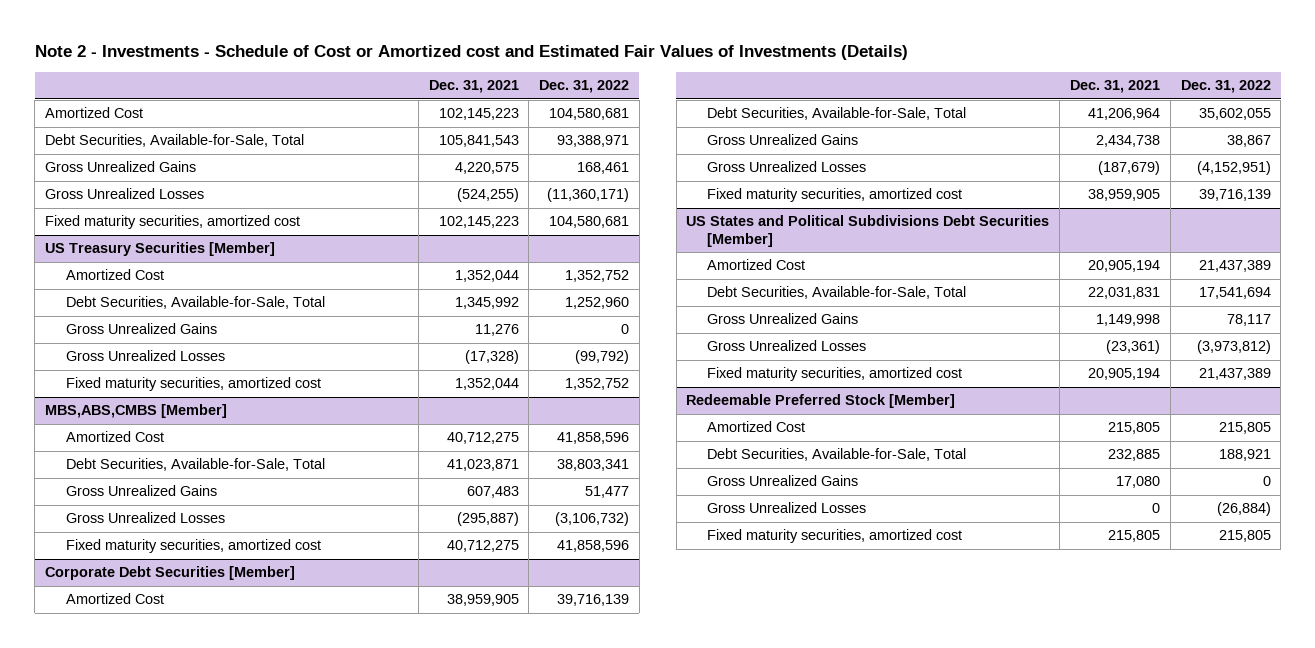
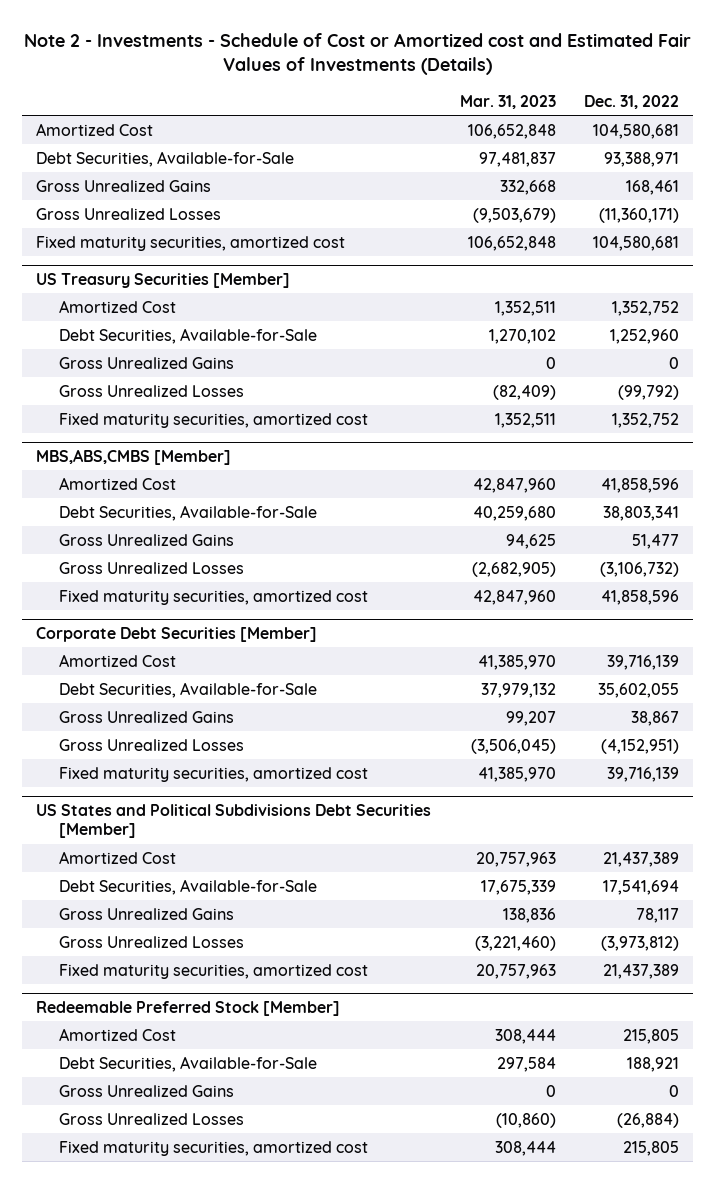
[428,80,519,94] Dec. 31, 2021 -> none
none -> [459,94,556,109] Mar. 31, 2023
[44,134,304,148] Debt Securities, Available-for-Sale, Total -> [36,150,295,167] Debt Securities, Available-for-Sale
[65,296,325,310] Debt Securities, Available-for-Sale, Total -> [58,327,317,344] Debt Securities, Available-for-Sale
[65,458,325,472] Debt Securities, Available-for-Sale, Total -> [58,504,317,521] Debt Securities, Available-for-Sale
[707,107,967,121] Debt Securities, Available-for-Sale, Total -> [58,681,317,698] Debt Securities, Available-for-Sale
[707,286,967,300] Debt Securities, Available-for-Sale, Total -> [58,878,317,895] Debt Securities, Available-for-Sale
[707,448,967,462] Debt Securities, Available-for-Sale, Total -> [58,1055,317,1072] Debt Securities, Available-for-Sale

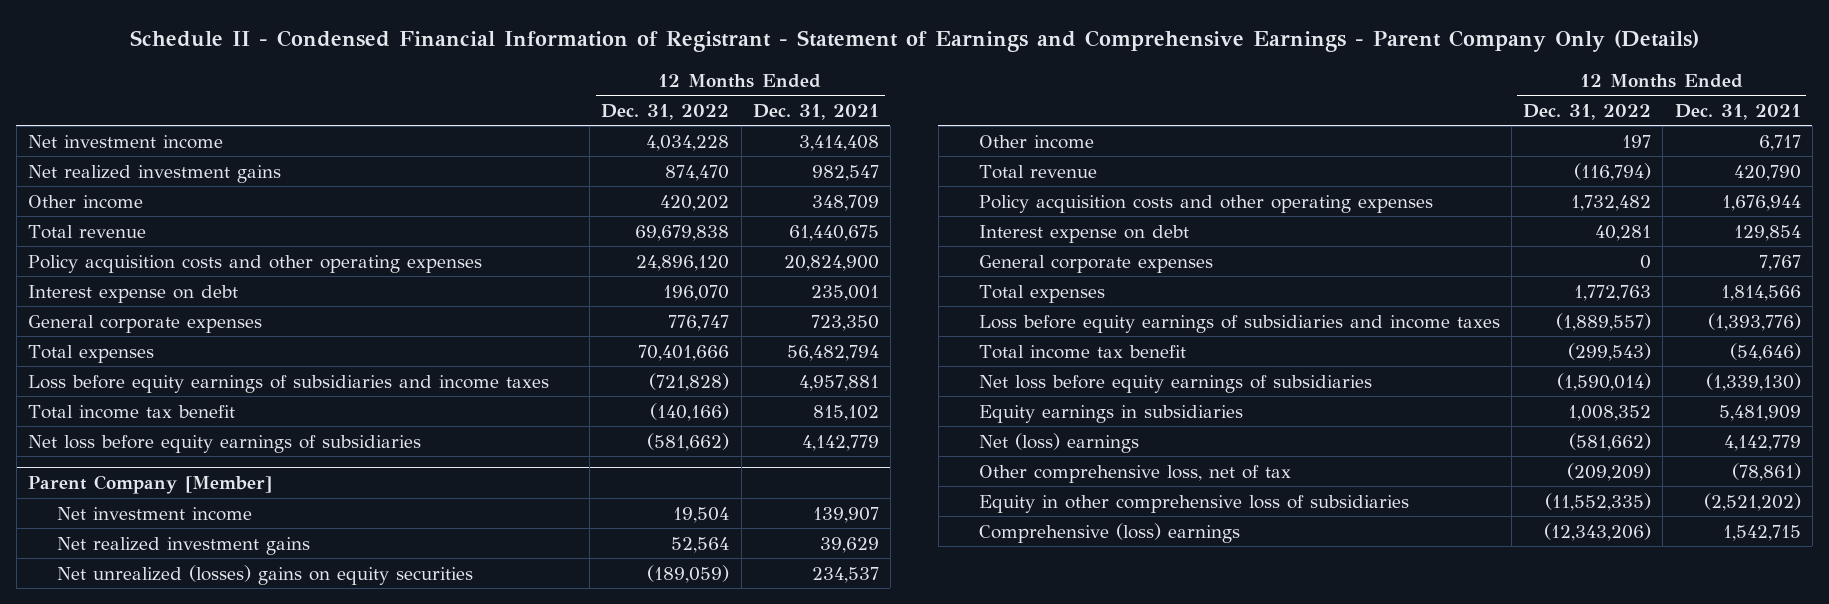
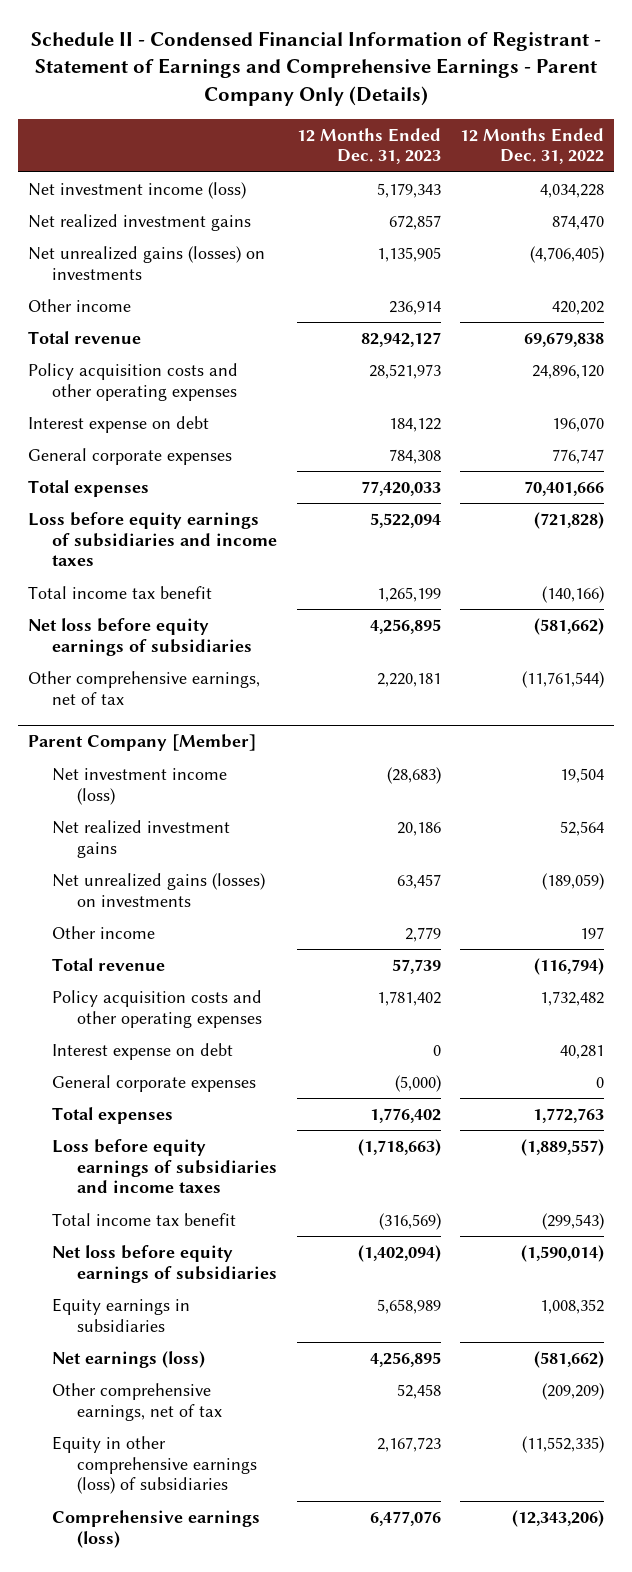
[752,103,879,120] Dec. 31, 2021 -> none
none -> [296,127,441,165] 12 Months Ended Dec. 31, 2023
[27,134,223,149] Net investment income -> [27,181,246,199] Net investment income (loss)
none -> [27,245,265,280] Net unrealized gains (losses) on investments
none -> [27,670,260,705] Other comprehensive earnings, net of tax
[56,506,252,521] Net investment income -> [52,767,228,805] Net investment income (loss)
[56,564,473,585] Net unrealized (losses) gains on equity securities -> [52,872,266,907] Net unrealized gains (losses) on investments
[978,432,1139,453] Net (loss) earnings -> [52,1350,206,1368] Net earnings (loss)
[978,464,1291,483] Other comprehensive loss, net of tax -> [52,1382,222,1421] Other comprehensive earnings, net of tax
[978,494,1409,513] Equity in other comprehensive loss of subsidiaries -> [52,1435,257,1495] Equity in other comprehensive earnings (loss) of subsidiaries
[978,522,1240,543] Comprehensive (loss) earnings -> [52,1509,261,1548] Comprehensive earnings (loss)

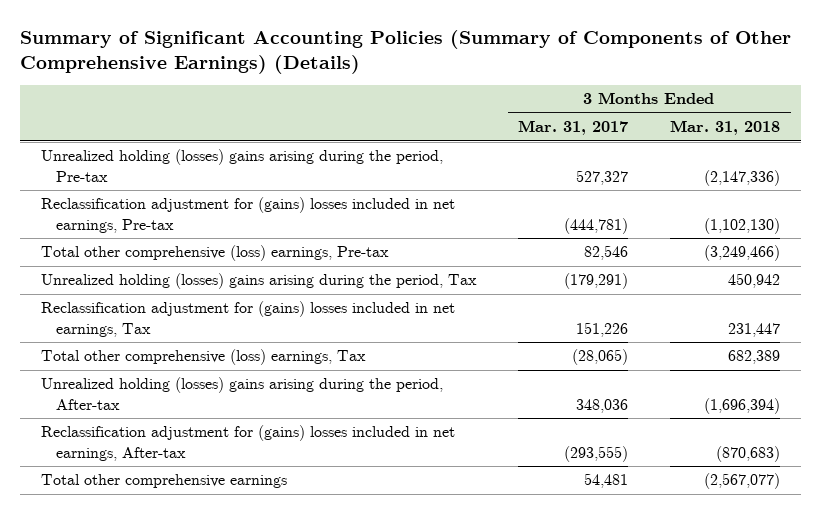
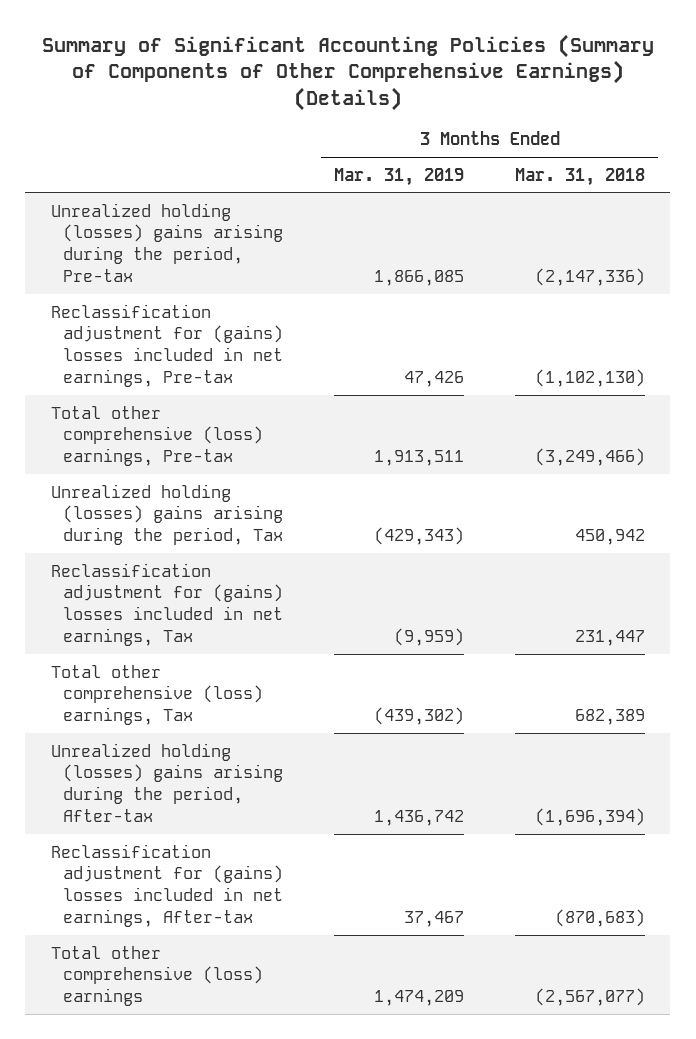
[518,120,629,136] Mar. 31, 2017 -> none
none -> [334,167,465,186] Mar. 31, 2019
[40,474,287,489] Total other comprehensive earnings -> [50,945,264,1007] Total other comprehensive (loss) earnings

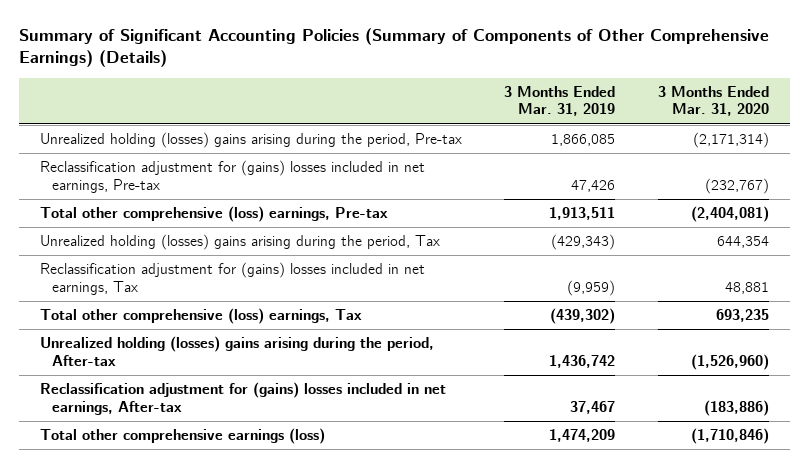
[514,167,645,186] Mar. 31, 2018 -> none
none -> [657,85,769,117] 3 Months Ended Mar. 31, 2020
[50,945,264,1007] Total other comprehensive (loss) earnings -> [39,428,325,445] Total other comprehensive earnings (loss)

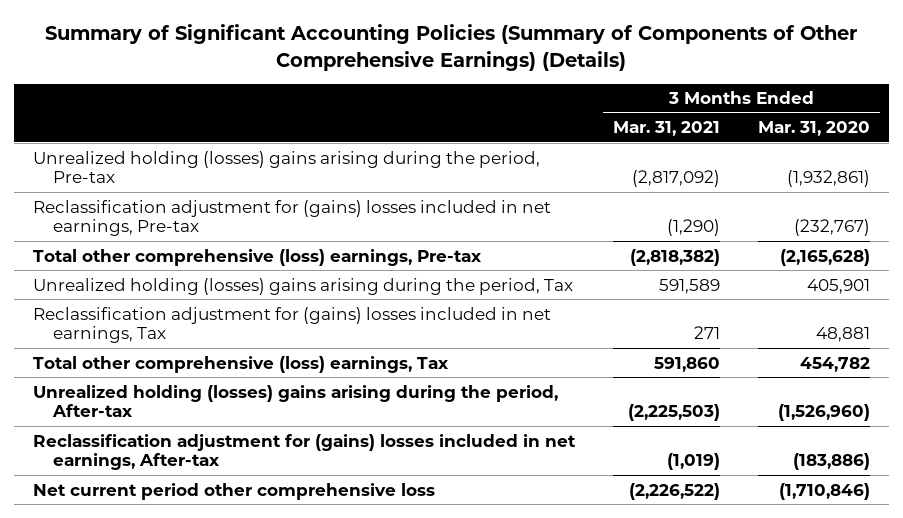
[504,85,616,117] 3 Months Ended Mar. 31, 2019 -> none
none -> [612,121,720,137] Mar. 31, 2021
[692,132,769,149] (2,171,314) -> [787,170,871,188] (1,932,861)
[690,206,769,223] (2,404,081) -> [780,248,871,266] (2,165,628)
[716,236,769,249] 644,354 -> [807,278,871,294] 405,901
[715,309,769,323] 693,235 -> [800,356,871,372] 454,782
[39,428,325,445] Total other comprehensive earnings (loss) -> [32,482,435,500] Net current period other comprehensive loss

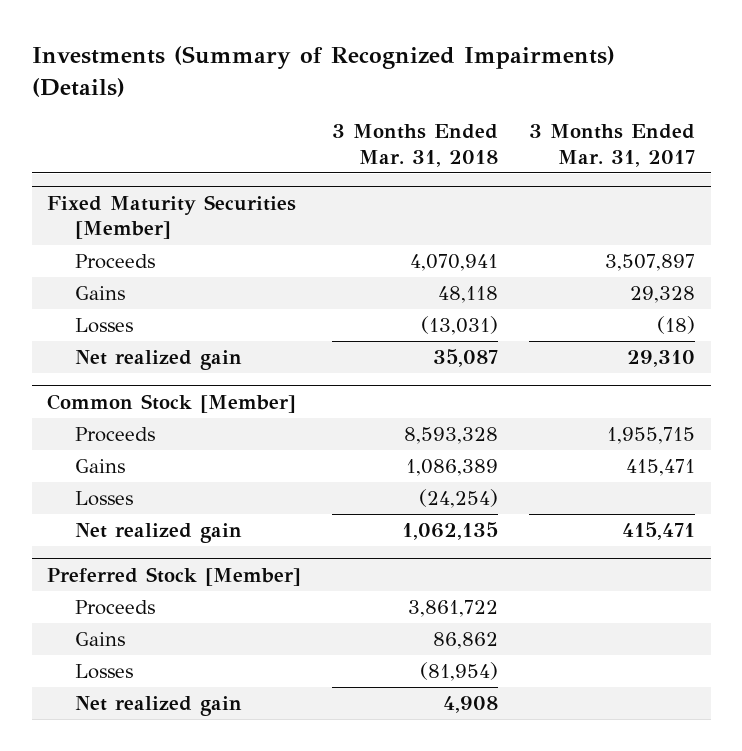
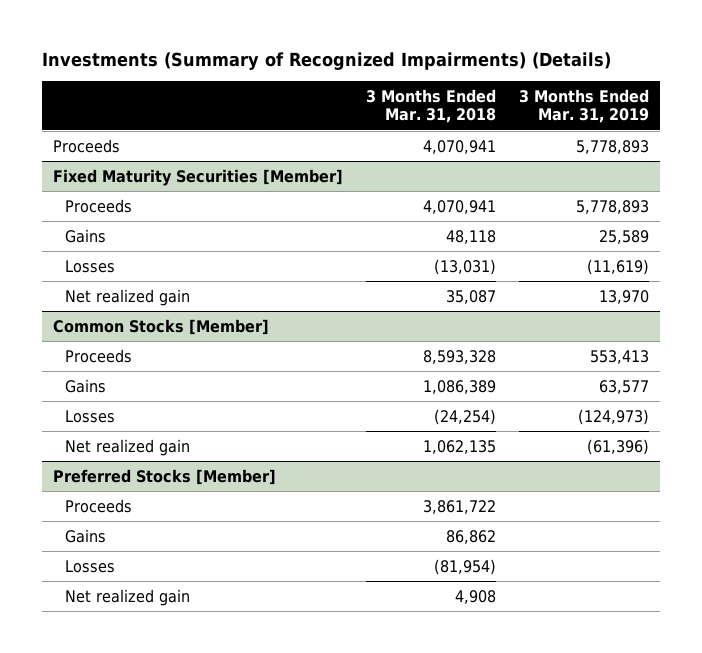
[529,124,696,167] 3 Months Ended Mar. 31, 2017 -> none
none -> [518,88,649,124] 3 Months Ended Mar. 31, 2019
none -> [53,138,121,153] Proceeds
[47,393,297,413] Common Stock [Member] -> [53,318,270,335] Common Stocks [Member]
[47,566,302,586] Preferred Stock [Member] -> [53,468,277,485] Preferred Stocks [Member]

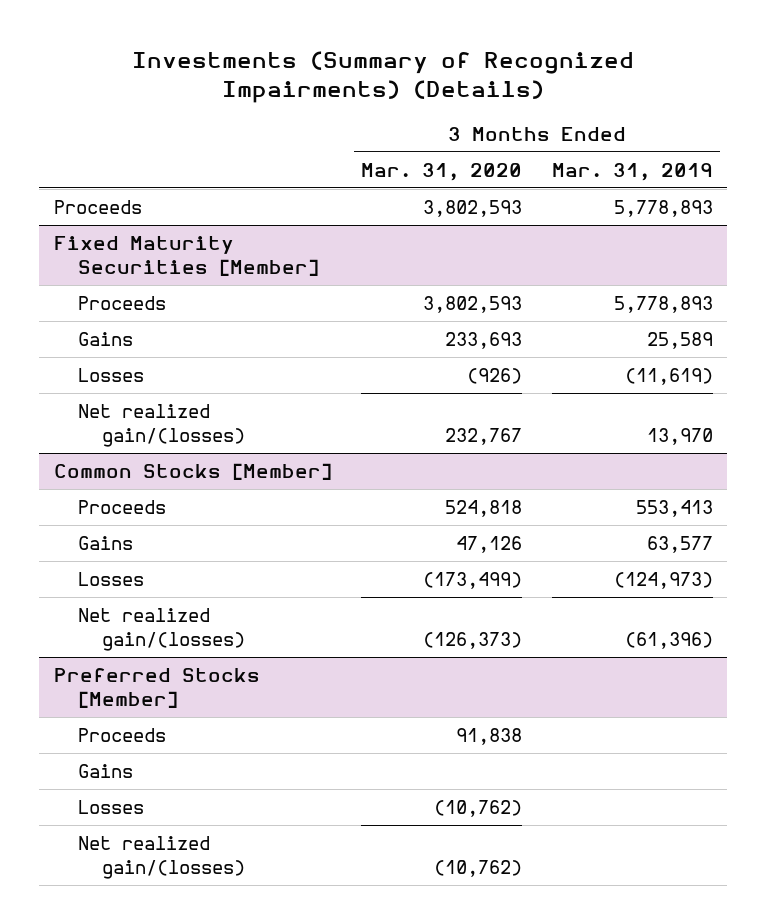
[366,88,497,124] 3 Months Ended Mar. 31, 2018 -> none
none -> [361,162,523,181] Mar. 31, 2020
[64,288,190,306] Net realized gain -> [77,404,245,448] Net realized gain/(losses)
[64,438,190,456] Net realized gain -> [77,608,245,652] Net realized gain/(losses)
[64,588,190,606] Net realized gain -> [77,836,245,880] Net realized gain/(losses)

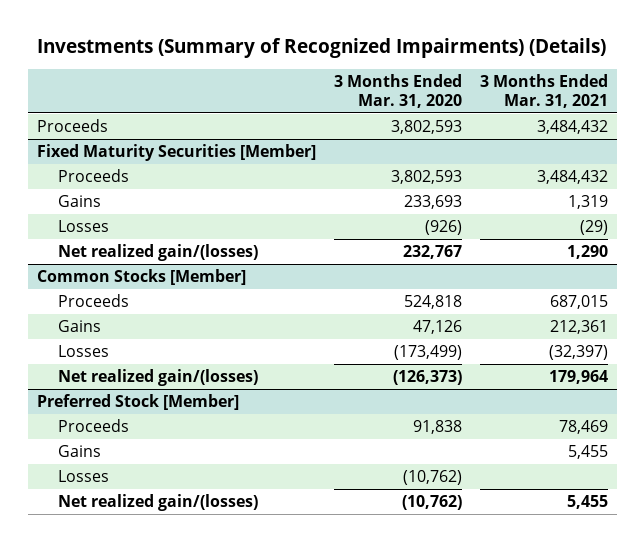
[551,162,713,181] Mar. 31, 2019 -> none
none -> [479,73,608,109] 3 Months Ended Mar. 31, 2021
[53,668,260,709] Preferred Stocks [Member] -> [36,394,239,411] Preferred Stock [Member]

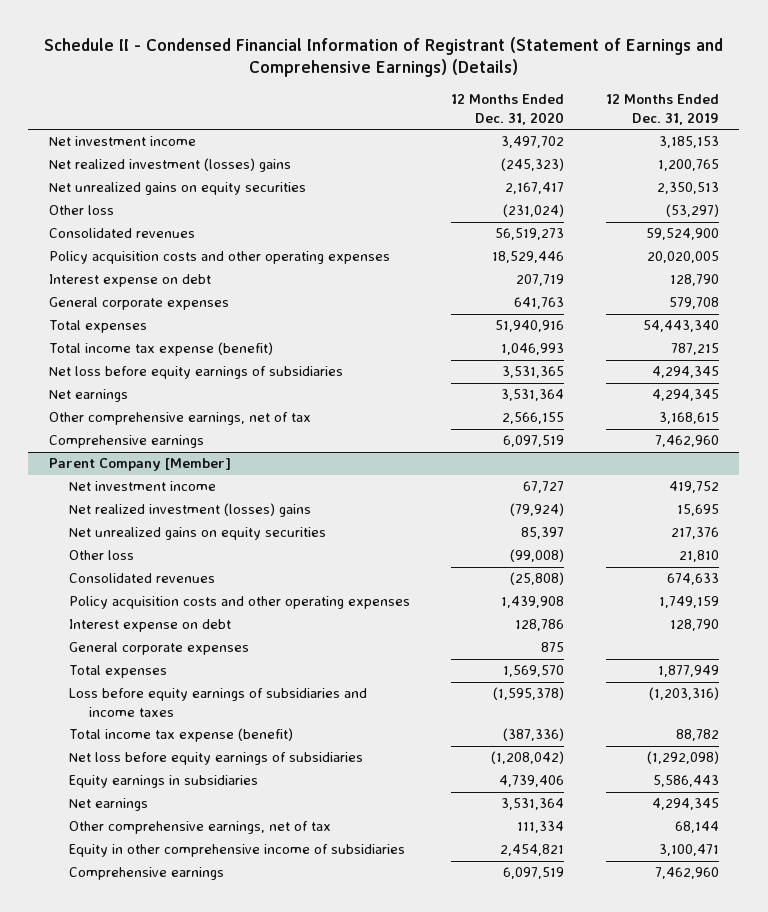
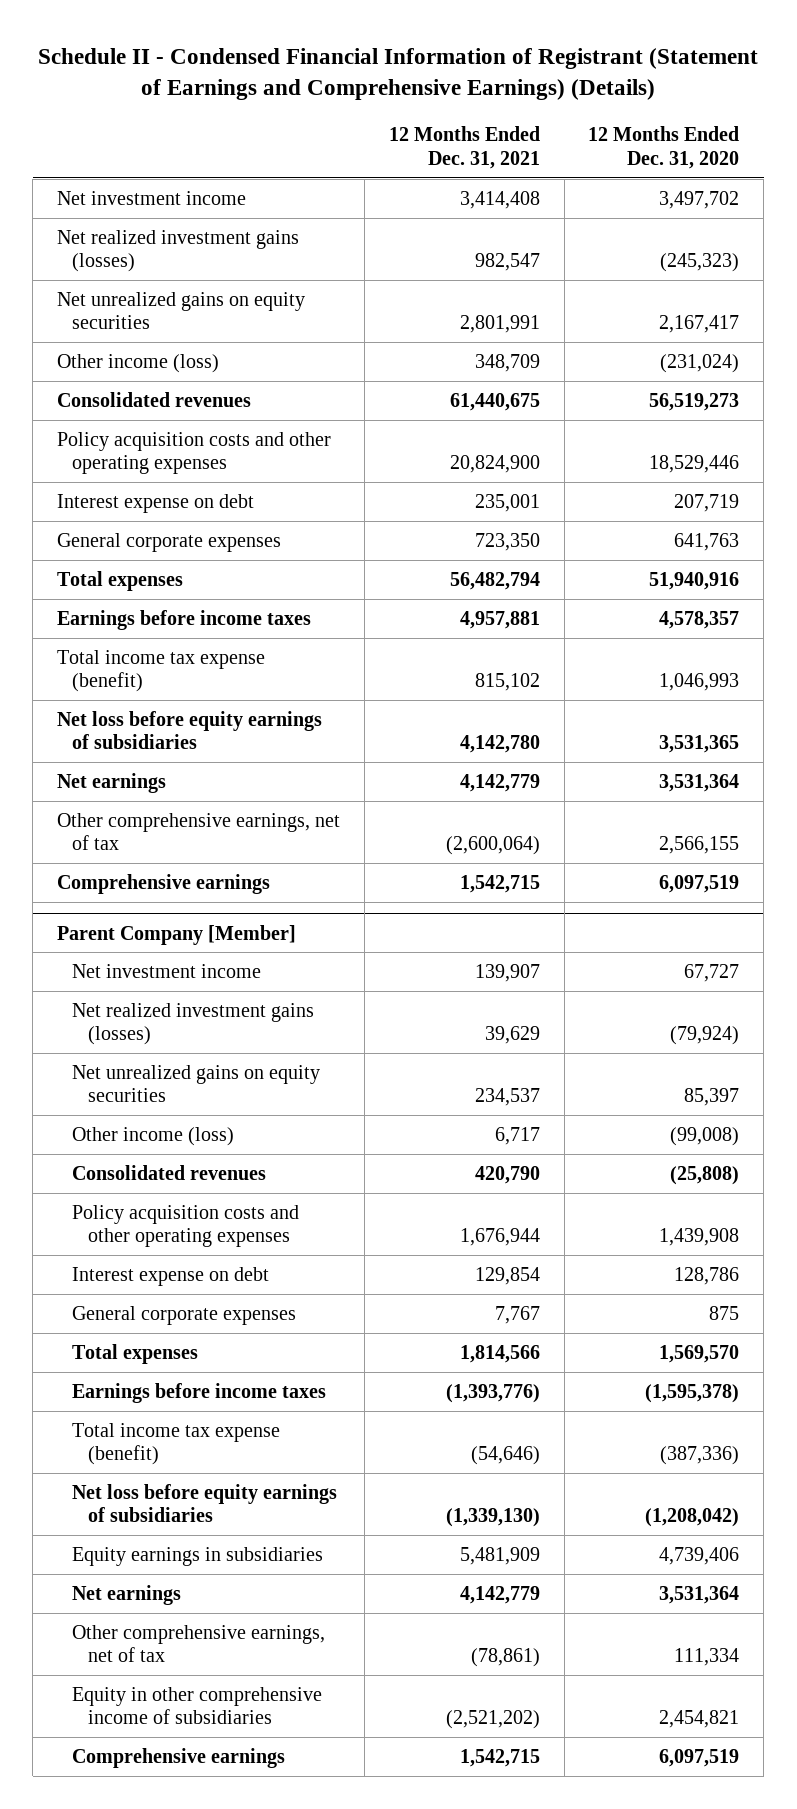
[605,94,719,125] 12 Months Ended Dec. 31, 2019 -> none
none -> [388,126,540,169] 12 Months Ended Dec. 31, 2021
[48,158,291,173] Net realized investment (losses) gains -> [57,229,300,273] Net realized investment gains (losses)
[48,205,114,216] Other loss -> [57,353,220,373] Other income (loss)
none -> [57,609,312,630] Earnings before income taxes
[68,503,311,518] Net realized investment (losses) gains -> [72,1002,315,1046] Net realized investment gains (losses)
[68,550,134,561] Other loss -> [72,1126,235,1146] Other income (loss)
[68,688,367,717] Loss before equity earnings of subsidiaries and income taxes -> [72,1382,327,1403] Earnings before income taxes

